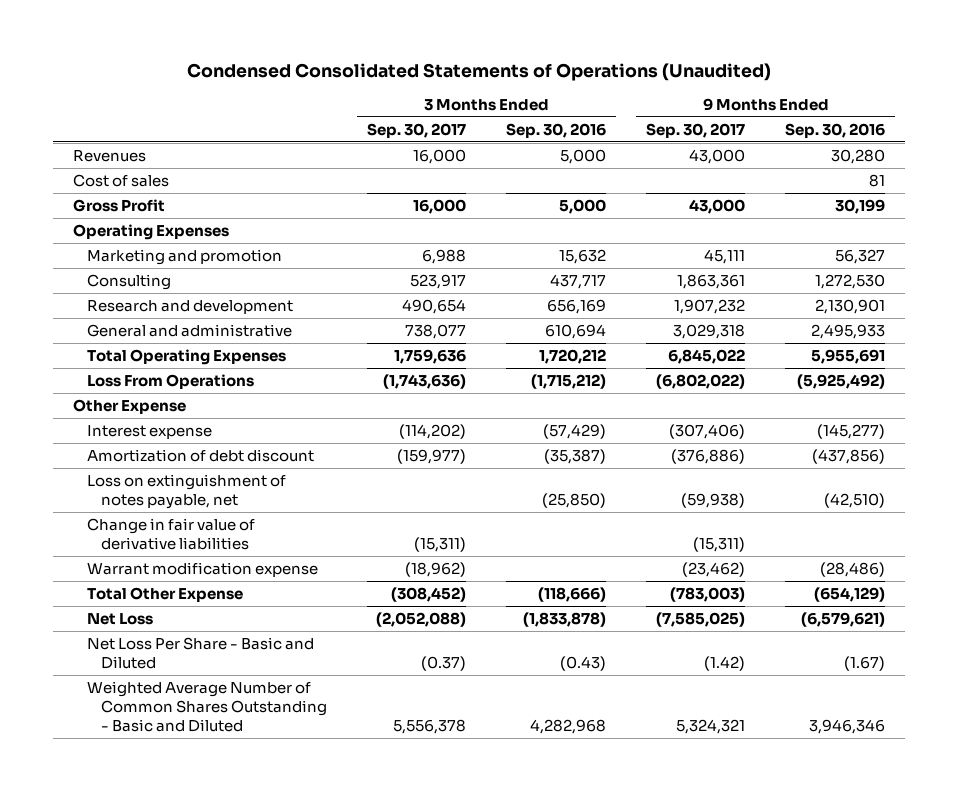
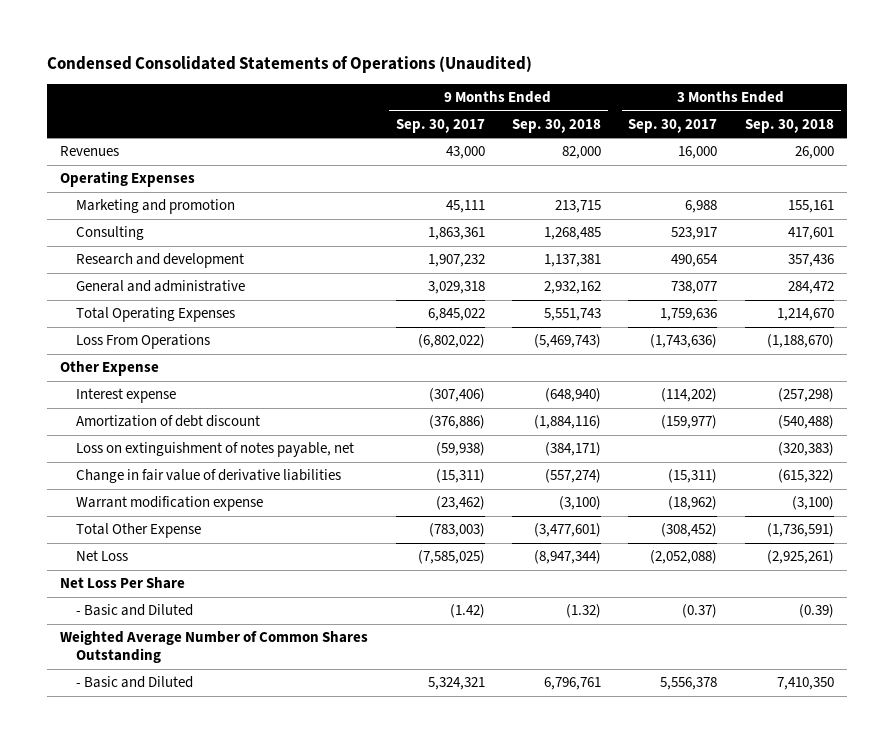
[506,122,607,138] Sep. 30, 2016 -> none
[785,122,886,138] Sep. 30, 2016 -> none
none -> [511,118,601,133] Sep. 30, 2018
none -> [744,118,834,133] Sep. 30, 2018
[72,174,169,188] Cost of sales -> none
[72,199,165,213] Gross Profit -> none
none -> [60,577,186,590] Net Loss Per Share
[87,637,315,669] Net Loss Per Share - Basic and Diluted -> [75,604,193,617] - Basic and Diluted
none -> [60,630,369,664] Weighted Average Number of Common Shares Outstanding
[87,681,328,732] Weighted Average Number of Common Shares Outstanding - Basic and Diluted -> [75,676,193,689] - Basic and Diluted

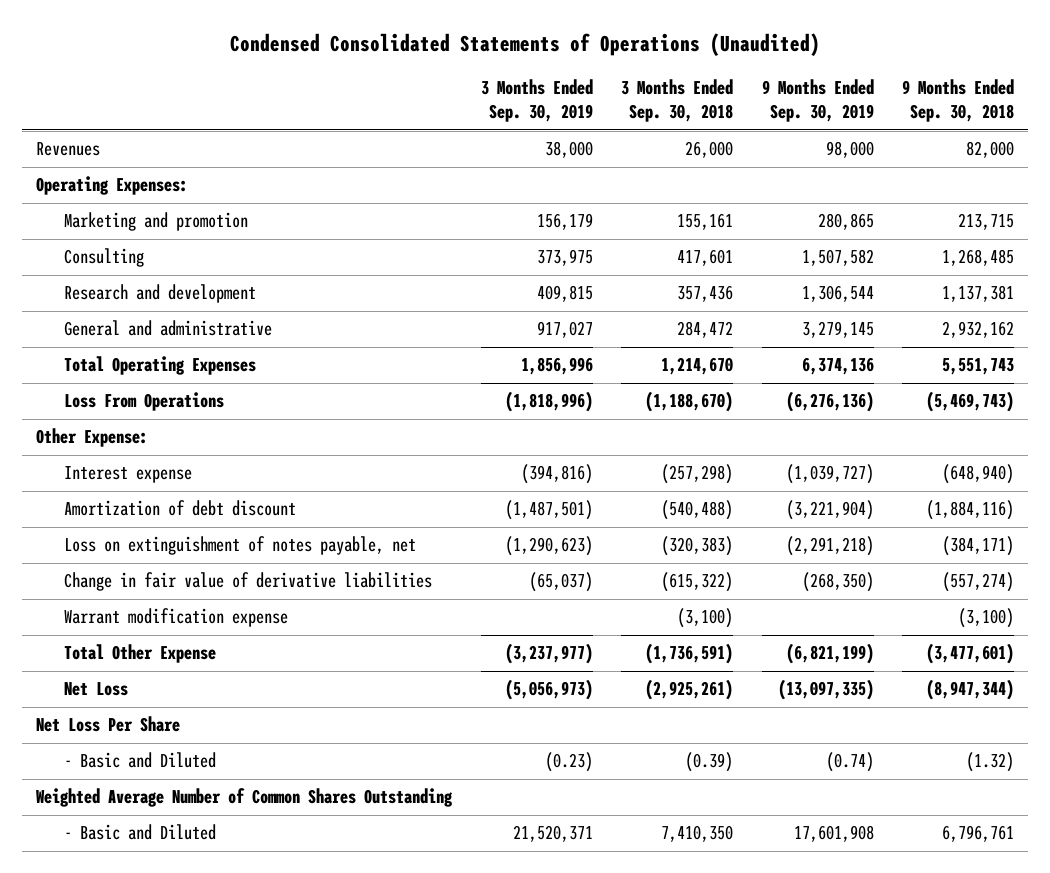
[395,118,485,133] Sep. 30, 2017 -> none
[628,118,718,133] Sep. 30, 2017 -> none
none -> [480,79,593,123] 3 Months Ended Sep. 30, 2019
none -> [761,79,874,123] 9 Months Ended Sep. 30, 2019
[60,171,196,188] Operating Expenses -> [36,176,189,196] Operating Expenses:
[60,361,160,377] Other Expense -> [36,428,149,448] Other Expense:

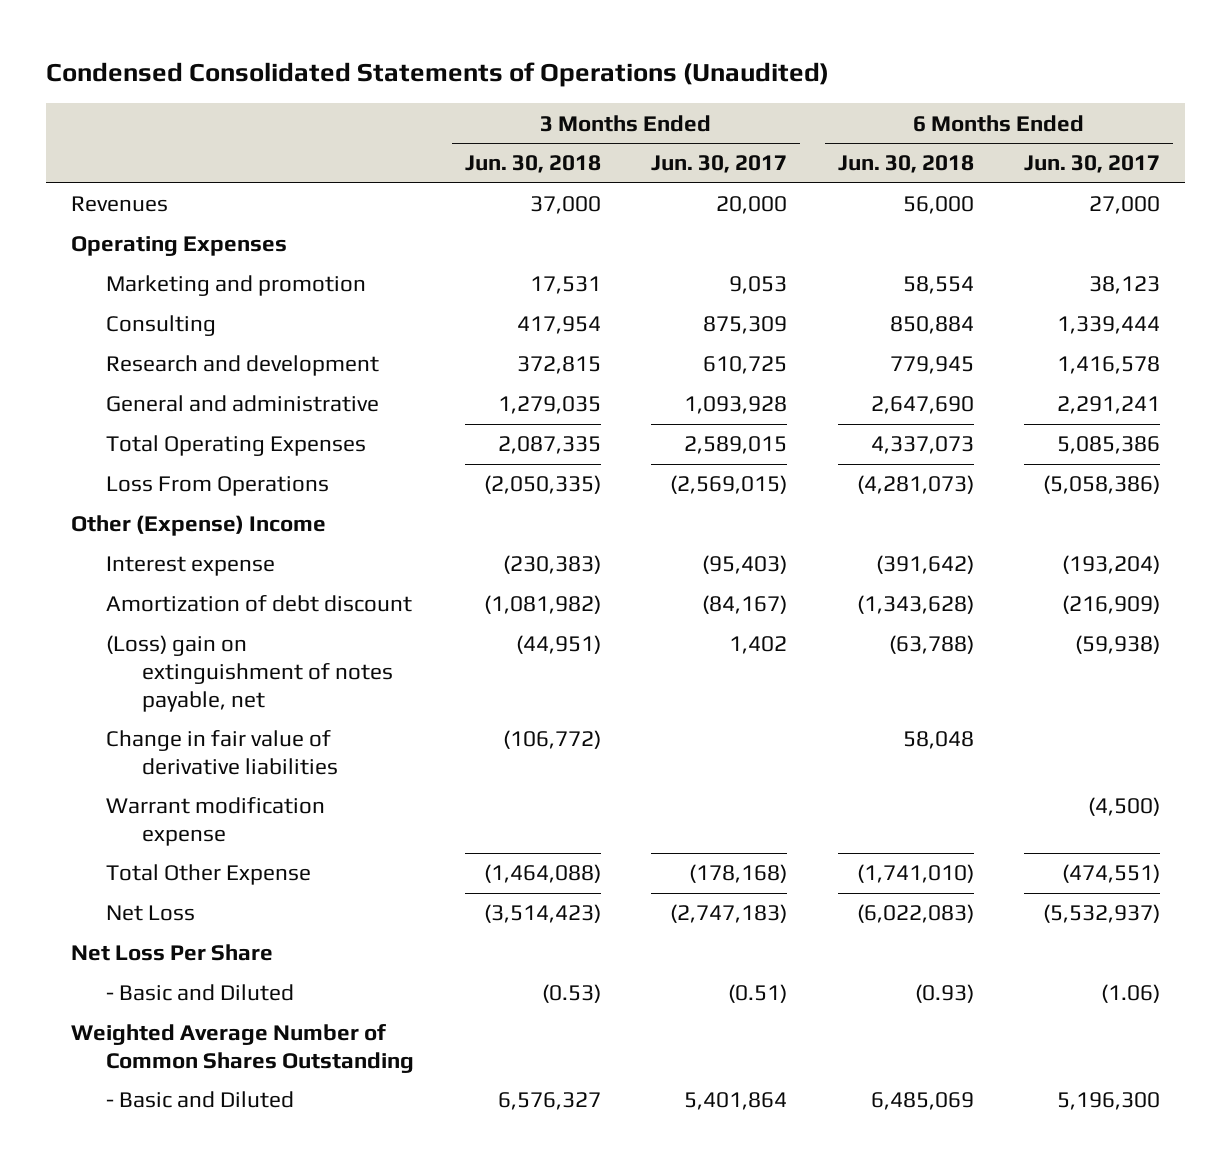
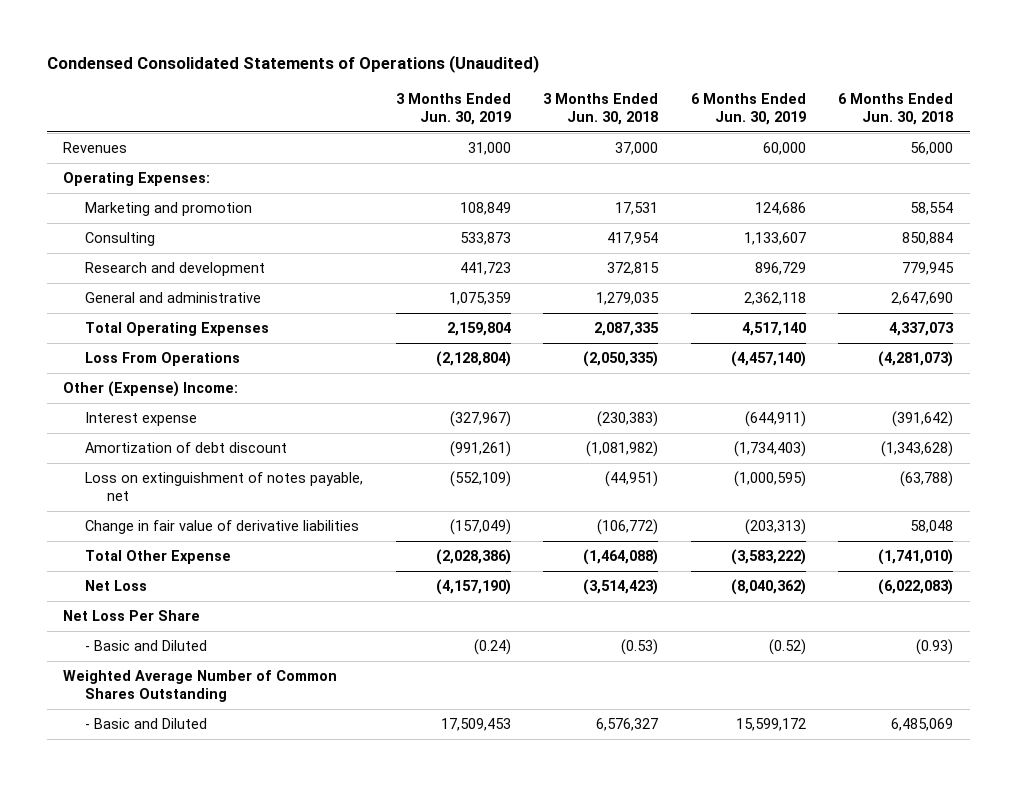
[651,155,788,174] Jun. 30, 2017 -> none
[1023,155,1160,174] Jun. 30, 2017 -> none
none -> [395,92,511,126] 3 Months Ended Jun. 30, 2019
none -> [690,92,806,126] 6 Months Ended Jun. 30, 2019
[71,236,288,257] Operating Expenses -> [63,171,211,186] Operating Expenses:
[71,515,327,537] Other (Expense) Income -> [63,380,239,397] Other (Expense) Income:
[106,635,393,712] (Loss) gain on extinguishment of notes payable, net -> [84,471,363,502] Loss on extinguishment of notes payable, net
[106,797,326,846] Warrant modification expense -> none

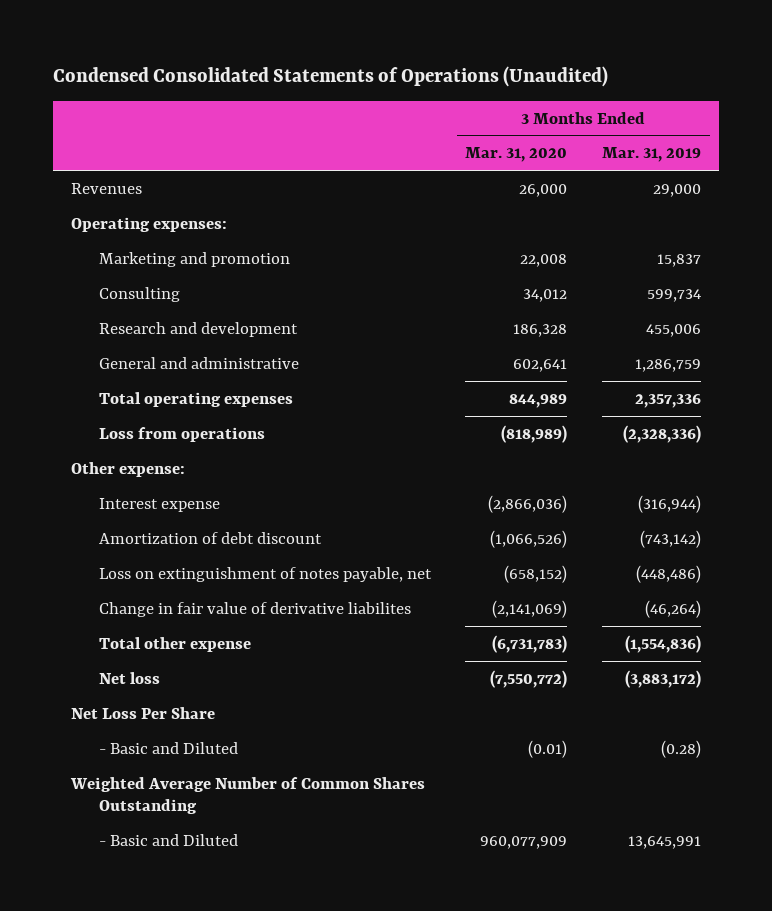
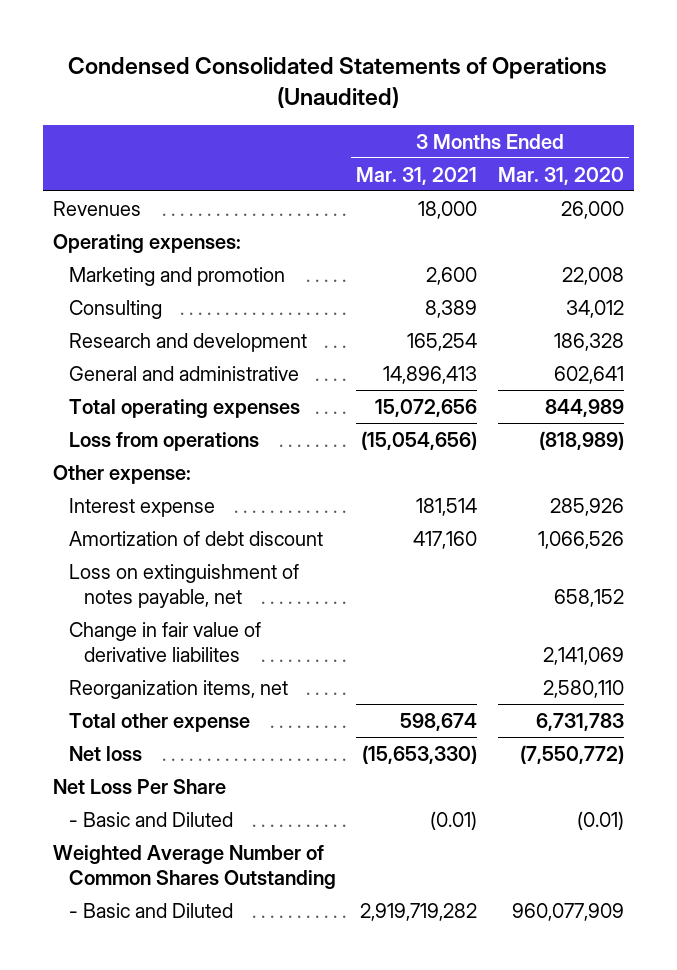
[602,147,702,163] Mar. 31, 2019 -> none
none -> [356,166,478,185] Mar. 31, 2021
[488,494,568,513] (2,866,036) -> [549,497,624,516] 285,926
[490,529,568,548] (1,066,526) -> [537,530,624,549] 1,066,526
[504,564,568,583] (658,152) -> [553,588,624,607] 658,152
[492,599,568,618] (2,141,069) -> [542,646,624,665] 2,141,069
none -> [68,679,288,699] Reorganization items, net
[492,634,568,653] (6,731,783) -> [535,712,624,731] 6,731,783

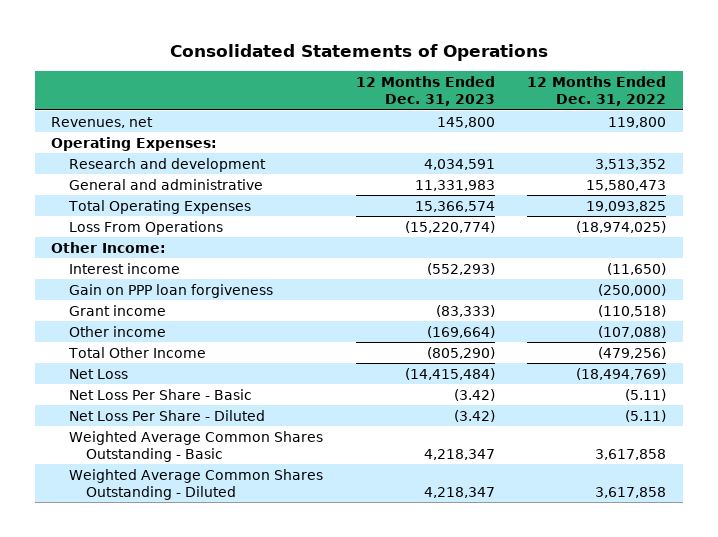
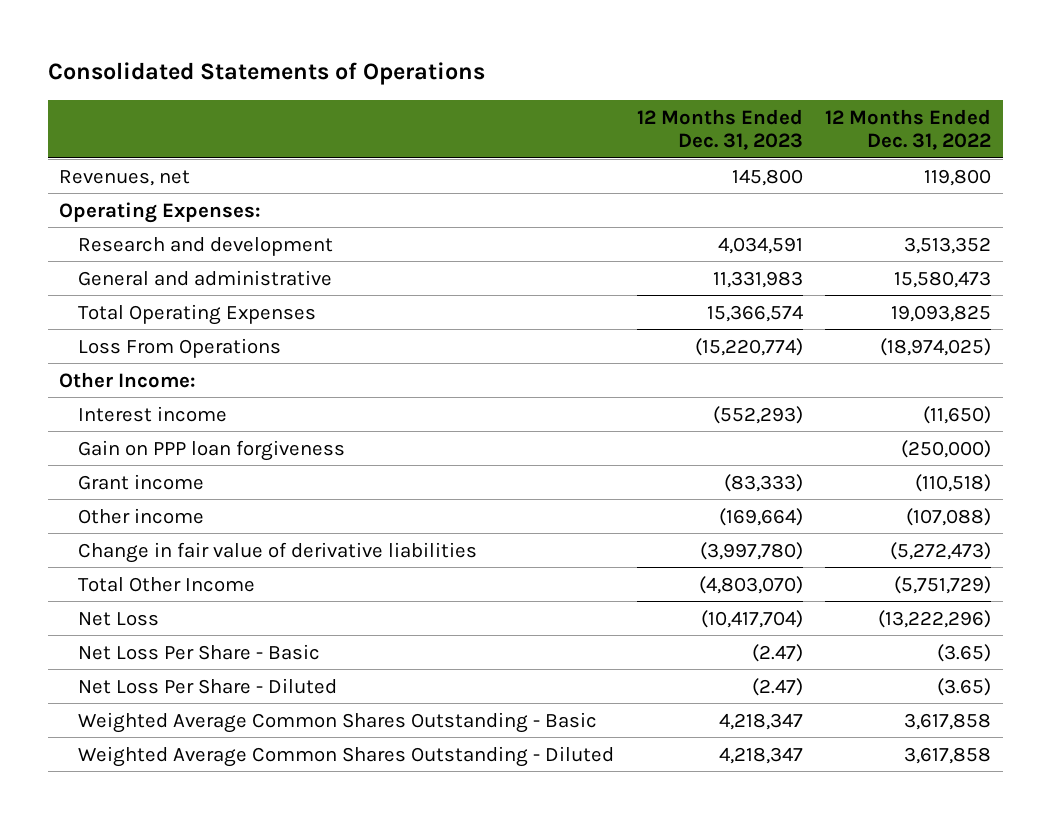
none -> [77,541,477,563] Change in fair value of derivative liabilities
[426,346,495,359] (805,290) -> [698,575,803,594] (4,803,070)
[598,346,667,359] (479,256) -> [894,575,992,594] (5,751,729)
[404,367,495,380] (14,415,484) -> [700,609,803,628] (10,417,704)
[576,367,667,380] (18,494,769) -> [878,609,992,628] (13,222,296)
[453,388,495,401] (3.42) -> [751,643,803,662] (2.47)
[625,388,667,401] (5.11) -> [937,643,992,662] (3.65)
[453,409,495,422] (3.42) -> [751,677,803,696] (2.47)
[625,409,667,422] (5.11) -> [937,677,992,696] (3.65)

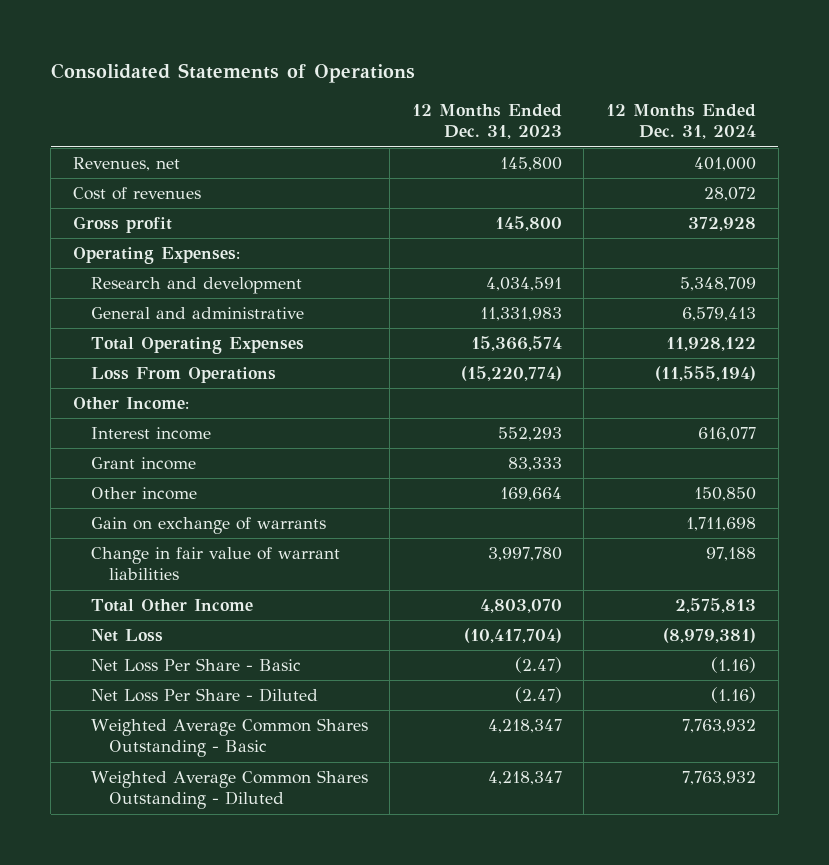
[825,108,992,151] 12 Months Ended Dec. 31, 2022 -> none
none -> [606,104,757,140] 12 Months Ended Dec. 31, 2024
none -> [72,187,201,201] Cost of revenues
none -> [72,216,172,234] Gross profit
[77,439,345,461] Gain on PPP loan forgiveness -> none
[712,405,803,424] (552,293) -> [497,427,562,442] 552,293
[723,473,803,492] (83,333) -> [507,457,562,472] 83,333
[718,507,803,526] (169,664) -> [499,487,562,502] 169,664
none -> [90,517,326,535] Gain on exchange of warrants
[77,541,477,563] Change in fair value of derivative liabilities -> [90,547,340,581] Change in fair value of warrant liabilities
[699,541,803,560] (3,997,780) -> [487,547,562,562] 3,997,780
[698,575,803,594] (4,803,070) -> [479,599,562,614] 4,803,070

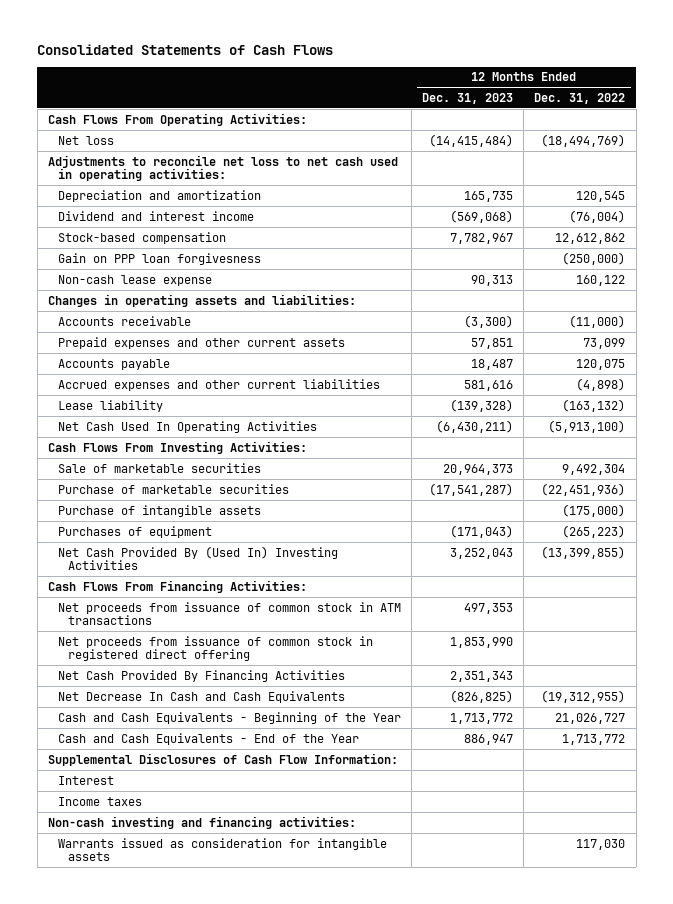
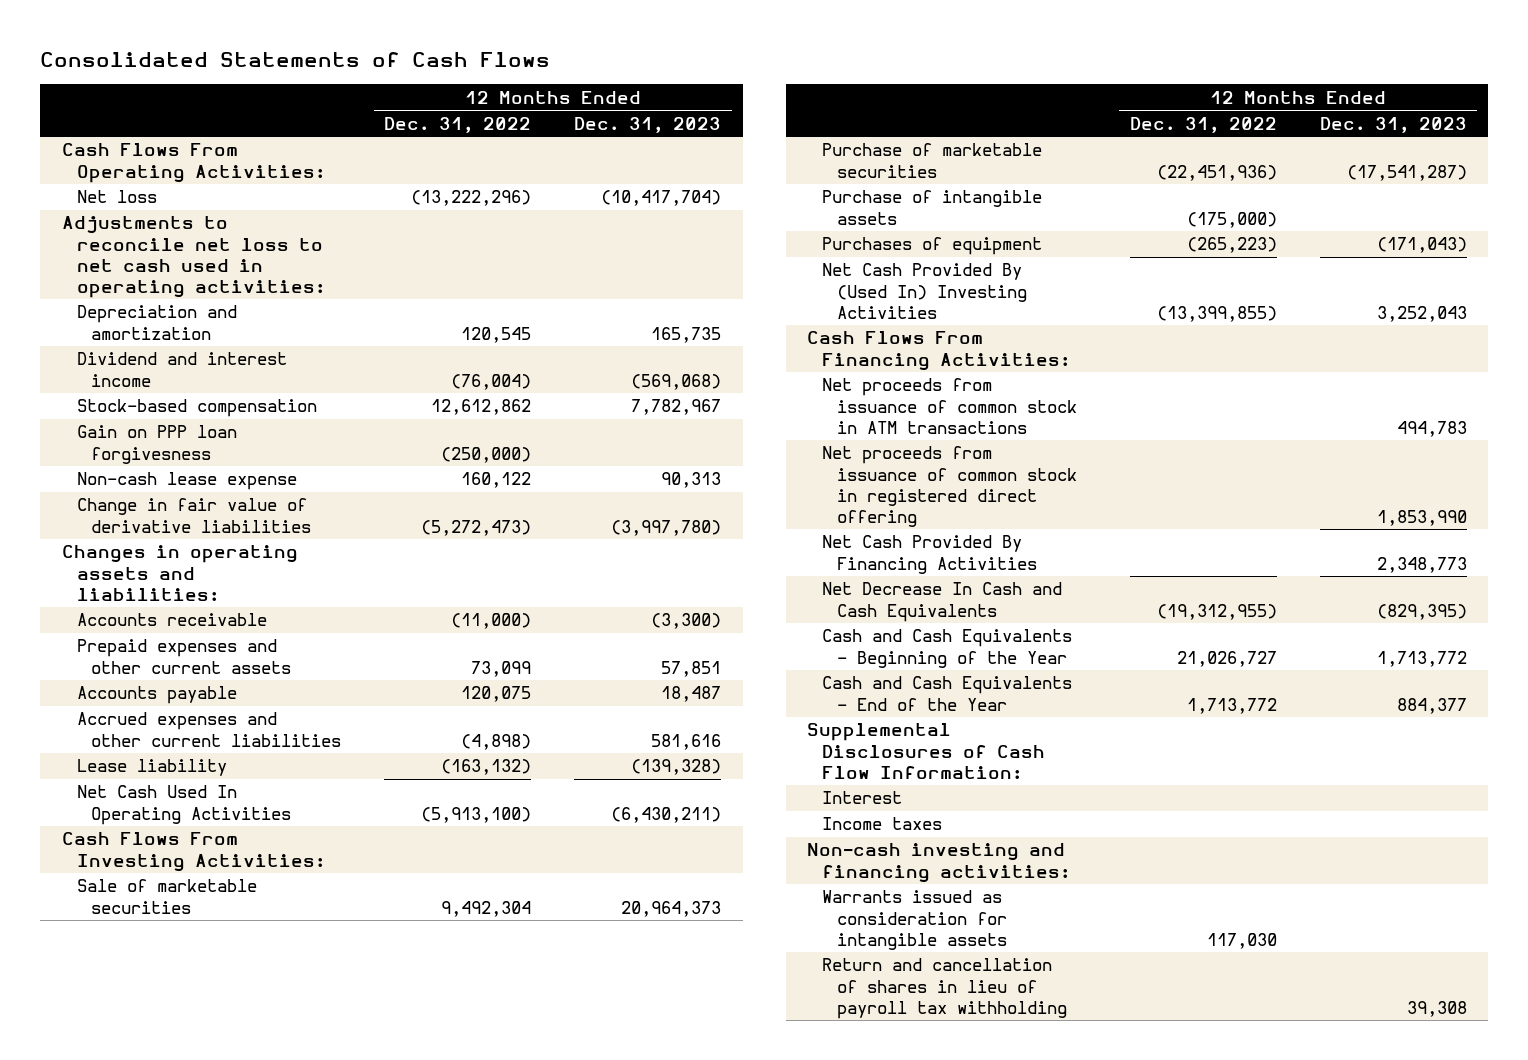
[429,133,514,147] (14,415,484) -> [601,190,722,207] (10,417,704)
[541,133,626,147] (18,494,769) -> [411,190,532,207] (13,222,296)
none -> [76,498,312,533] Change in fair value of derivative liabilities
[464,602,514,614] 497,353 -> [1396,420,1467,437] 494,783
[450,670,514,682] 2,351,343 -> [1376,556,1467,573] 2,348,773
[450,689,514,703] (826,825) -> [1376,603,1467,620] (829,395)
[464,733,514,745] 886,947 -> [1396,697,1467,714] 884,377
none -> [821,958,1067,1019] Return and cancellation of shares in lieu of payroll tax withholding

